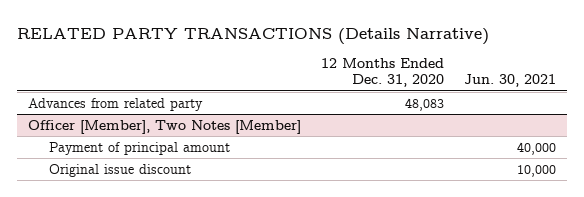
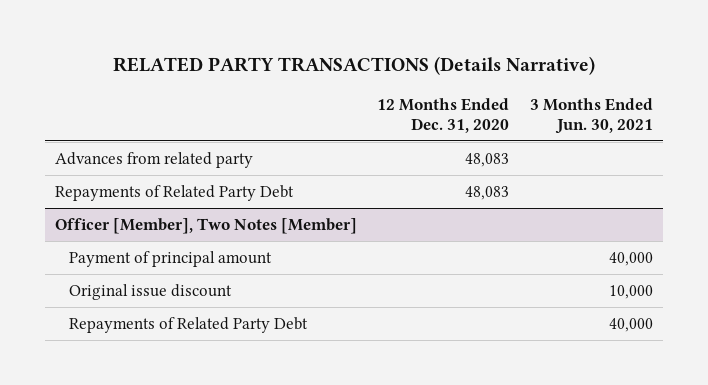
[464,74,557,88] Jun. 30, 2021 -> none
none -> [529,97,653,135] 3 Months Ended Jun. 30, 2021
none -> [55,184,295,201] Repayments of Related Party Debt
none -> [69,316,309,333] Repayments of Related Party Debt

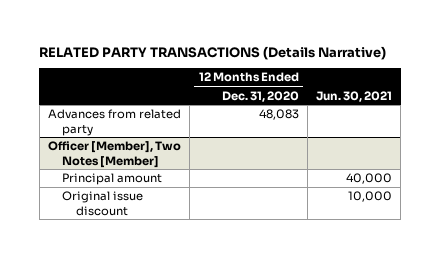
[529,97,653,135] 3 Months Ended Jun. 30, 2021 -> none
none -> [316,90,393,102] Jun. 30, 2021
[55,184,295,201] Repayments of Related Party Debt -> none
[69,250,273,267] Payment of principal amount -> [62,173,163,186] Principal amount
[69,316,309,333] Repayments of Related Party Debt -> none

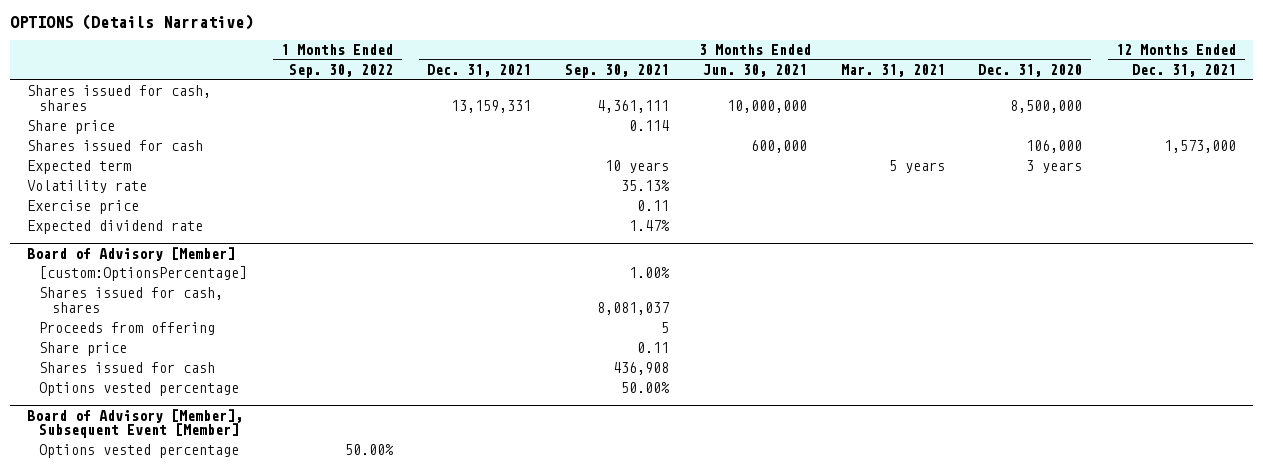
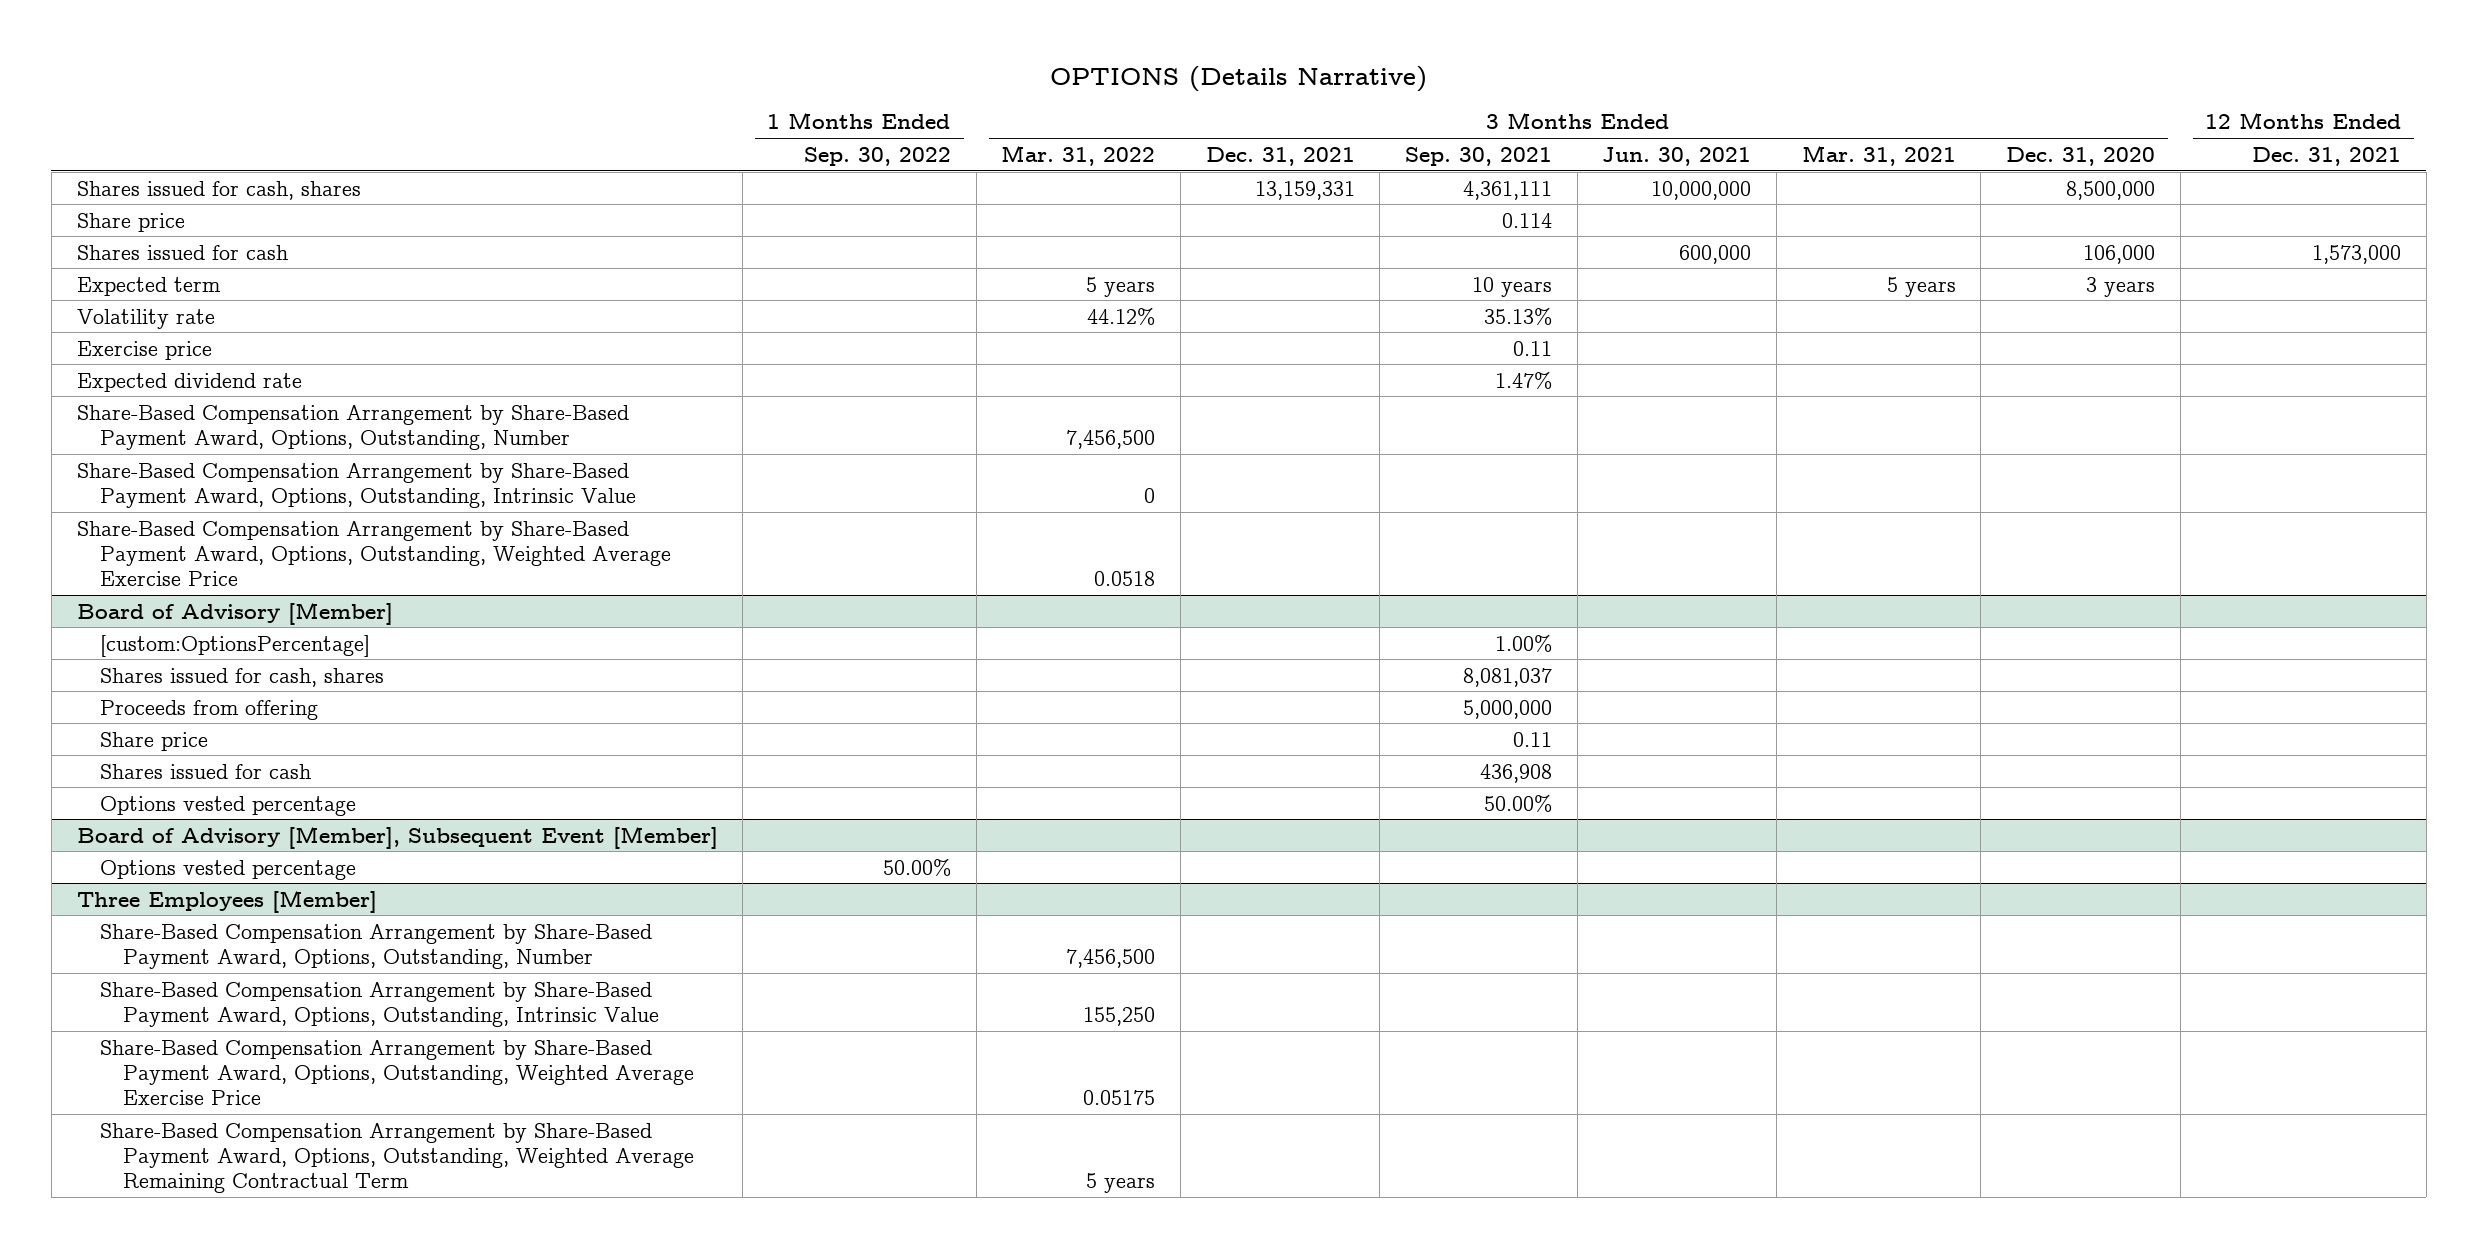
none -> [1001,144,1156,166] Mar. 31, 2022
none -> [76,404,629,450] Share-Based Compensation Arrangement by Share-Based Payment Award, Options, Outstanding, Number
none -> [76,462,636,508] Share-Based Compensation Arrangement by Share-Based Payment Award, Options, Outstanding, Intrinsic Value
none -> [76,520,671,587] Share-Based Compensation Arrangement by Share-Based Payment Award, Options, Outstanding, Weighted Average Exercise Price
[660,322,669,334] 5 -> [1462,699,1552,719] 5,000,000
none -> [76,889,377,913] Three Employees [Member]
none -> [99,923,652,969] Share-Based Compensation Arrangement by Share-Based Payment Award, Options, Outstanding, Number
none -> [99,981,660,1027] Share-Based Compensation Arrangement by Share-Based Payment Award, Options, Outstanding, Intrinsic Value
none -> [99,1039,695,1106] Share-Based Compensation Arrangement by Share-Based Payment Award, Options, Outstanding, Weighted Average Exercise Price
none -> [99,1122,695,1194] Share-Based Compensation Arrangement by Share-Based Payment Award, Options, Outstanding, Weighted Average Remaining Contractual Term

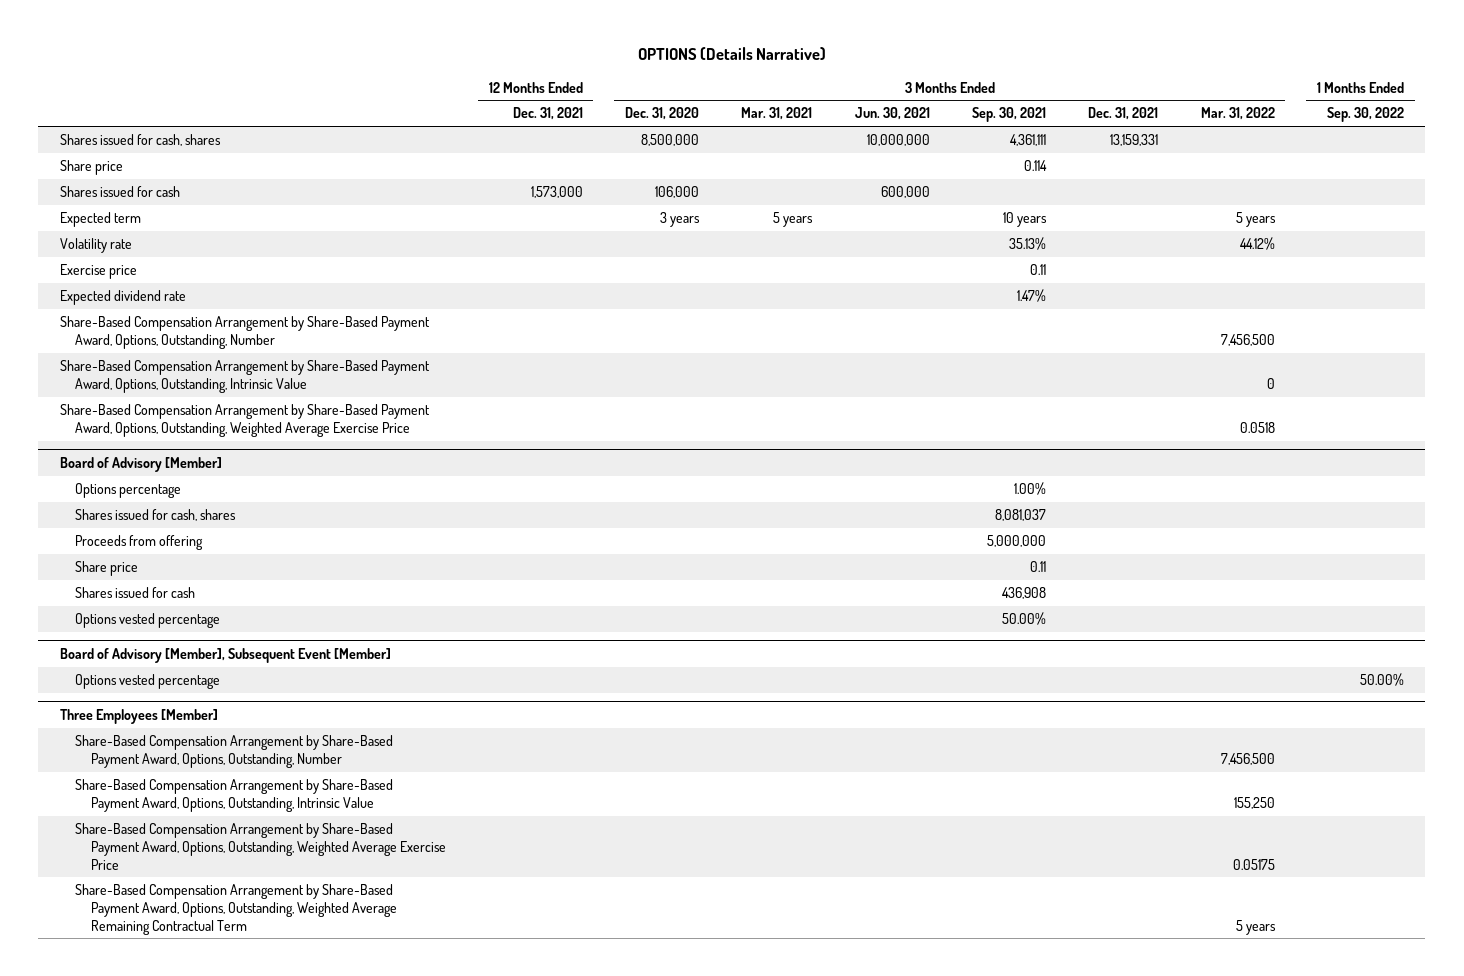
[99,634,370,657] [custom:OptionsPercentage] -> [75,483,182,499] Options percentage

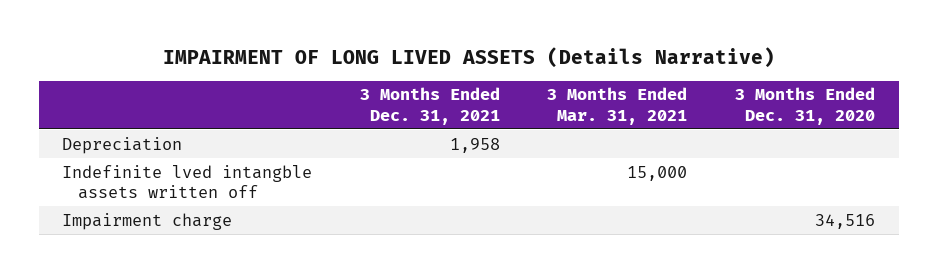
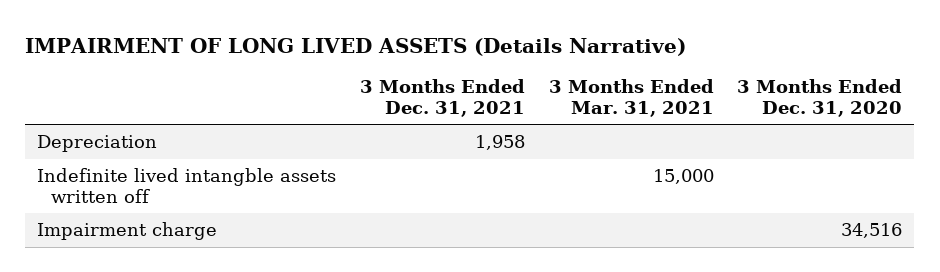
[62,164,313,200] Indefinite lved intangble assets written off -> [37,168,337,203] Indefinite lived intangble assets written off

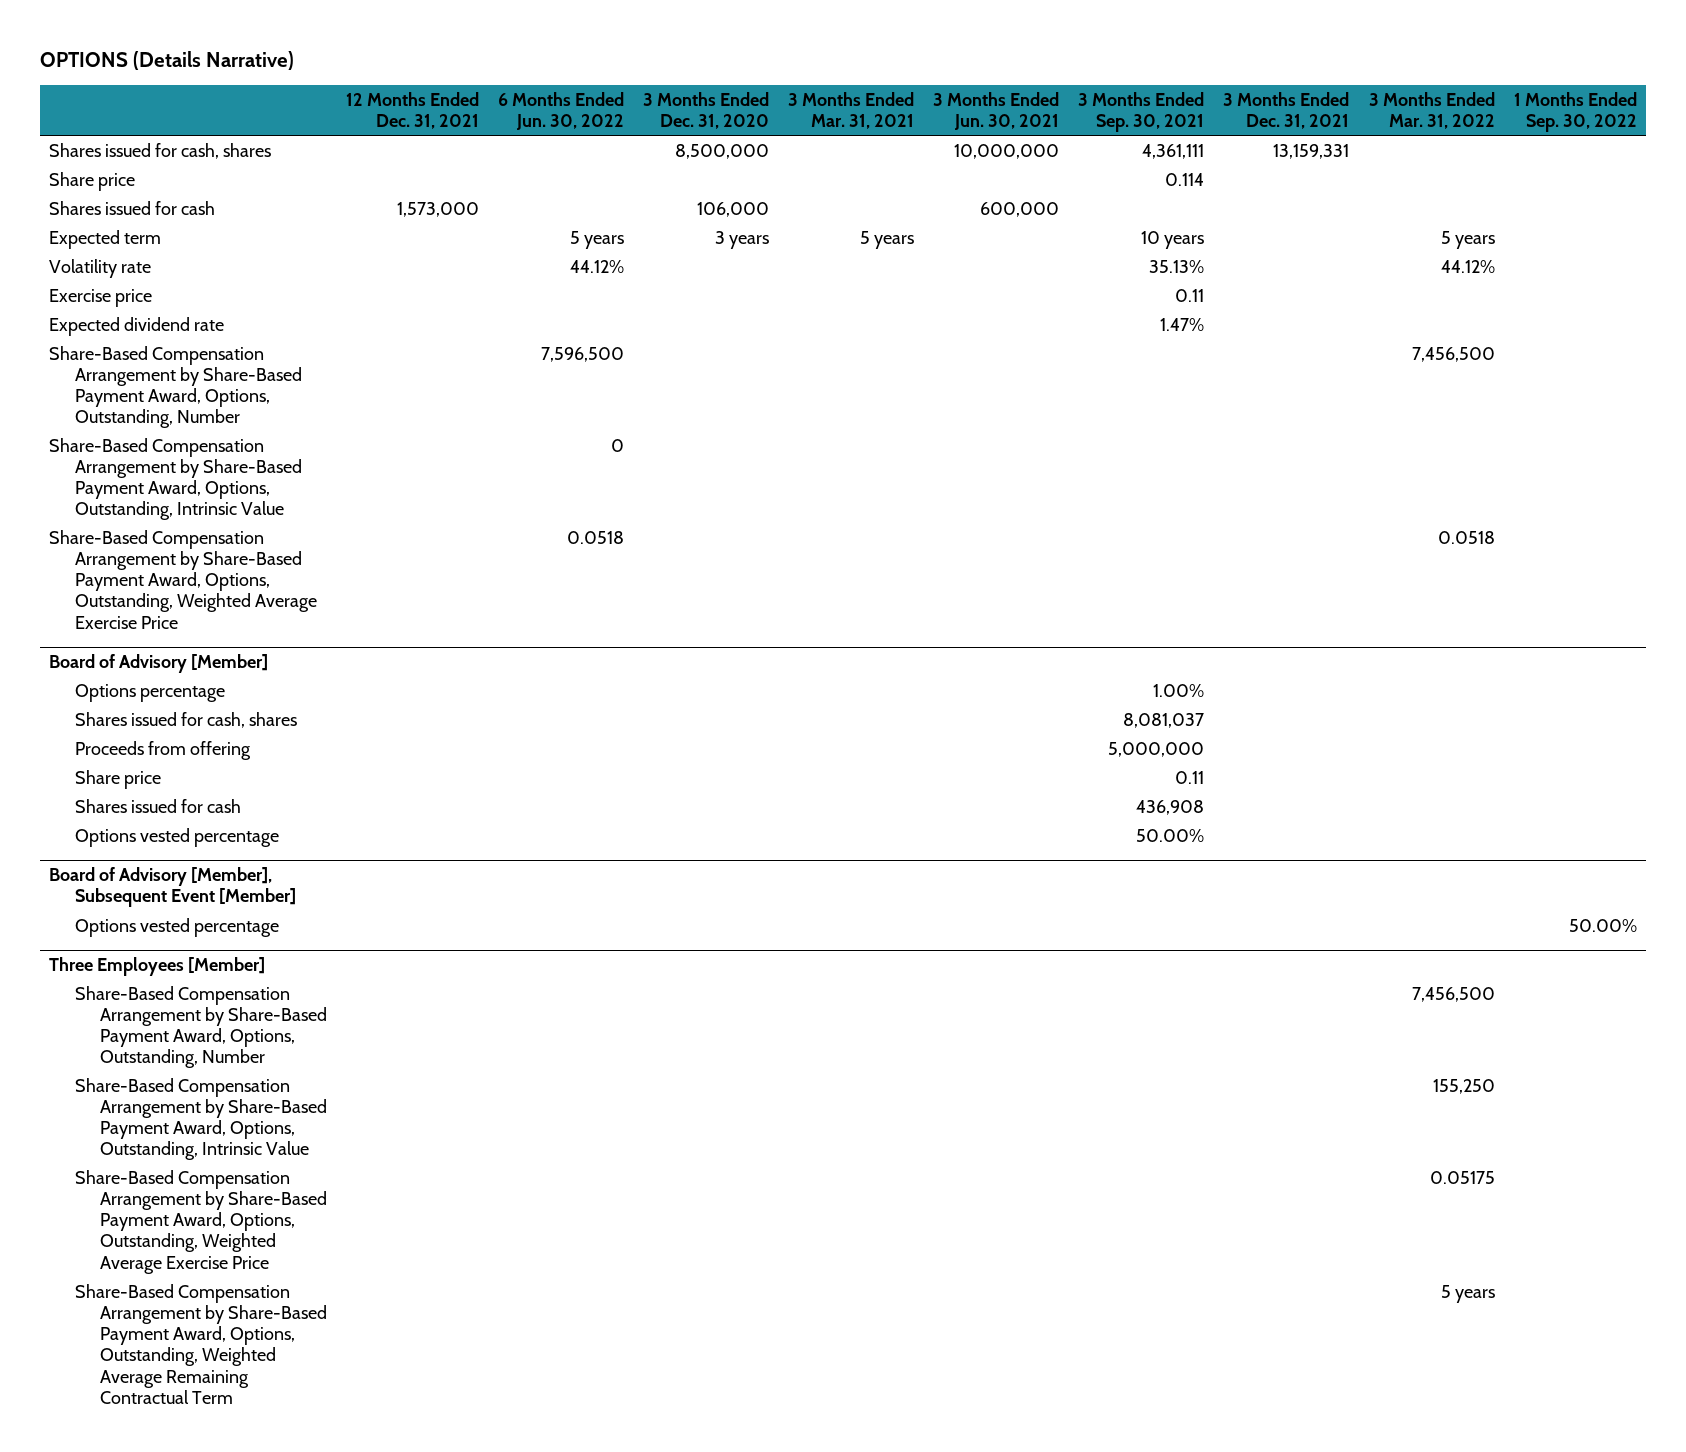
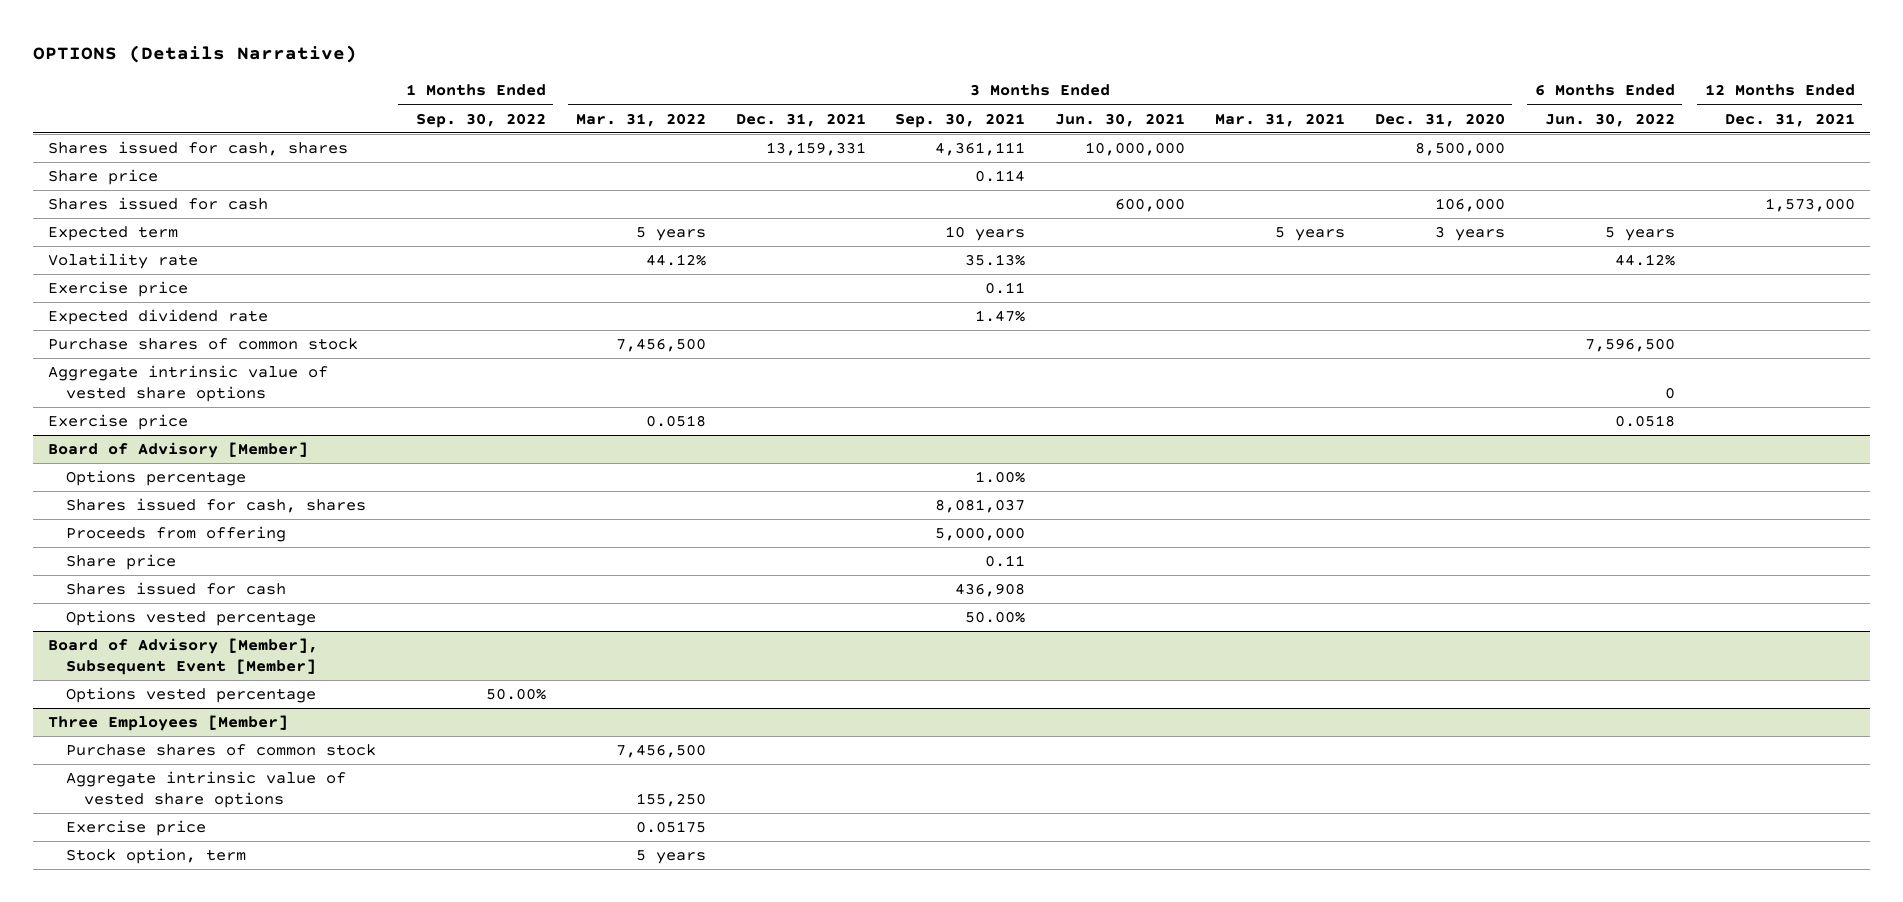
[49,345,302,429] Share-Based Compensation Arrangement by Share-Based Payment Award, Options, Outstanding, Number -> [47,338,358,351] Purchase shares of common stock
[49,437,302,521] Share-Based Compensation Arrangement by Share-Based Payment Award, Options, Outstanding, Intrinsic Value -> [47,365,328,402] Aggregate intrinsic value of vested share options
[49,529,317,629] Share-Based Compensation Arrangement by Share-Based Payment Award, Options, Outstanding, Weighted Average Exercise Price -> [47,414,188,431] Exercise price
[74,985,327,1069] Share-Based Compensation Arrangement by Share-Based Payment Award, Options, Outstanding, Number -> [65,744,376,757] Purchase shares of common stock
[74,1077,327,1161] Share-Based Compensation Arrangement by Share-Based Payment Award, Options, Outstanding, Intrinsic Value -> [65,771,346,808] Aggregate intrinsic value of vested share options
[74,1169,327,1274] Share-Based Compensation Arrangement by Share-Based Payment Award, Options, Outstanding, Weighted Average Exercise Price -> [65,820,206,837] Exercise price
[74,1283,327,1404] Share-Based Compensation Arrangement by Share-Based Payment Award, Options, Outstanding, Weighted Average Remaining Contractual Term -> [65,848,246,865] Stock option, term

